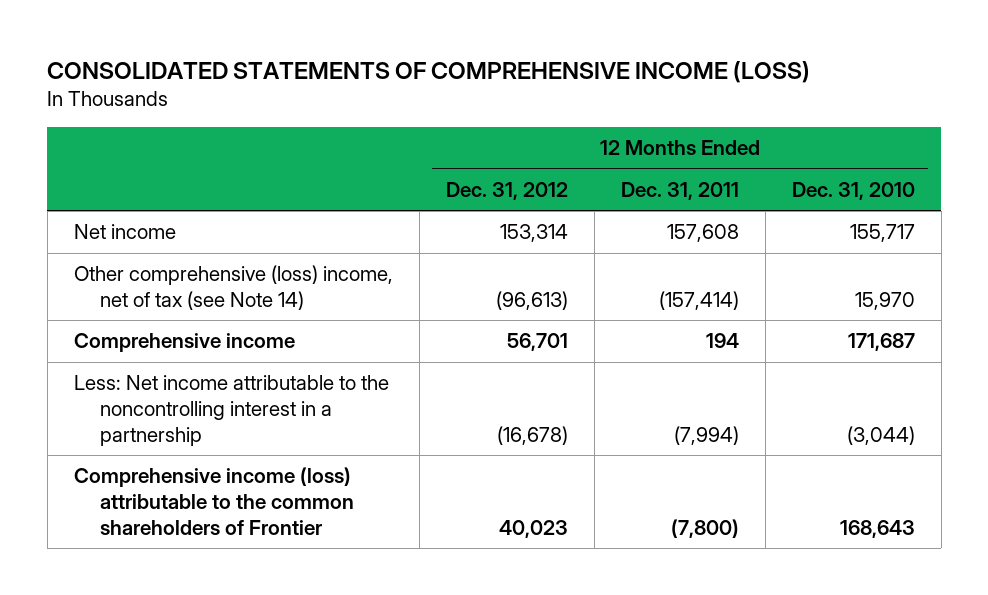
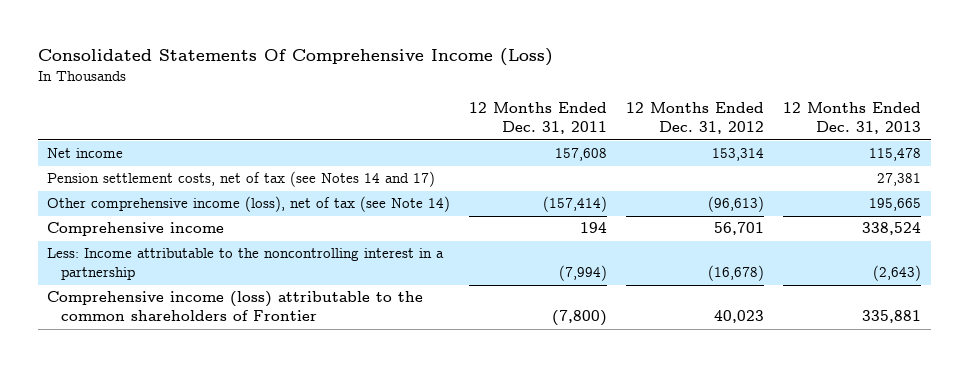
[47,60,811,83] CONSOLIDATED STATEMENTS OF COMPREHENSIVE INCOME (LOSS) -> [37,48,553,67] Consolidated Statements Of Comprehensive Income (Loss)
[791,181,915,200] Dec. 31, 2010 -> none
none -> [783,102,922,135] 12 Months Ended Dec. 31, 2013
none -> [47,171,436,188] Pension settlement costs, net of tax (see Notes 14 and 17)
[73,265,393,311] Other comprehensive (loss) income, net of tax (see Note 14) -> [47,196,451,213] Other comprehensive income (loss), net of tax (see Note 14)
[73,375,389,446] Less: Net income attributable to the noncontrolling interest in a partnership -> [47,248,445,281] Less: Income attributable to the noncontrolling interest in a partnership

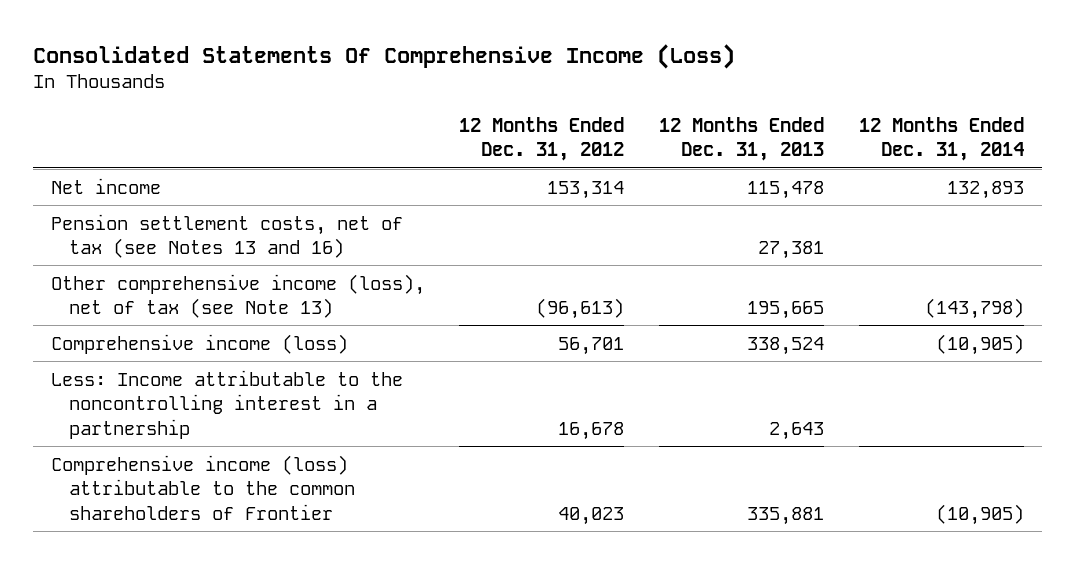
[469,102,608,135] 12 Months Ended Dec. 31, 2011 -> none
none -> [859,116,1025,162] 12 Months Ended Dec. 31, 2014
[47,171,436,188] Pension settlement costs, net of tax (see Notes 14 and 17) -> [50,213,403,259] Pension settlement costs, net of tax (see Notes 13 and 16)
[47,196,451,213] Other comprehensive income (loss), net of tax (see Note 14) -> [50,273,425,319] Other comprehensive income (loss), net of tax (see Note 13)
[47,222,225,237] Comprehensive income -> [50,333,348,354] Comprehensive income (loss)
[708,265,765,282] (16,678) -> [558,421,625,440] 16,678
[873,265,922,282] (2,643) -> [769,421,825,440] 2,643

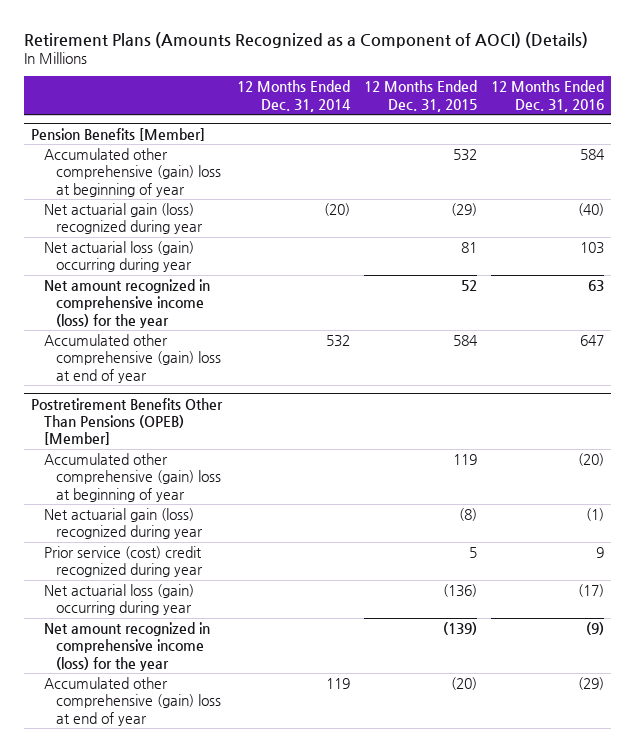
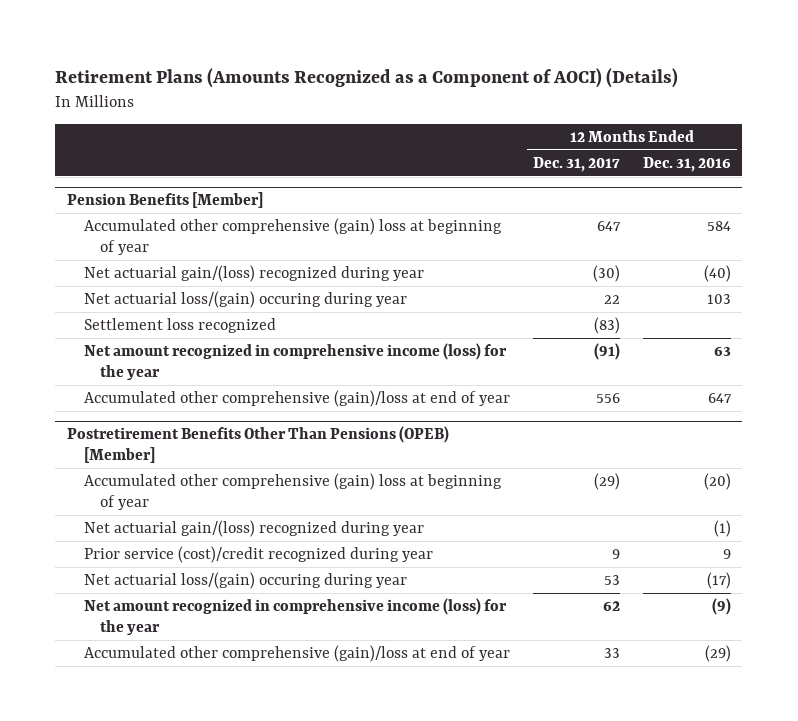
[236,80,351,112] 12 Months Ended Dec. 31, 2014 -> none
[363,80,477,112] 12 Months Ended Dec. 31, 2015 -> none
none -> [532,156,620,172] Dec. 31, 2017
[43,203,204,235] Net actuarial gain (loss) recognized during year -> [83,264,424,282] Net actuarial gain/(loss) recognized during year
[43,241,194,273] Net actuarial loss (gain) occurring during year -> [83,290,407,308] Net actuarial loss/(gain) occuring during year
none -> [83,317,276,333] Settlement loss recognized
[43,334,222,383] Accumulated other comprehensive (gain) loss at end of year -> [83,389,510,407] Accumulated other comprehensive (gain)/loss at end of year
[43,508,204,540] Net actuarial gain (loss) recognized during year -> [83,519,424,537] Net actuarial gain/(loss) recognized during year
[43,546,204,578] Prior service (cost) credit recognized during year -> [83,545,433,563] Prior service (cost)/credit recognized during year
[43,584,194,616] Net actuarial loss (gain) occurring during year -> [83,571,407,589] Net actuarial loss/(gain) occuring during year
[43,677,222,726] Accumulated other comprehensive (gain) loss at end of year -> [83,644,510,662] Accumulated other comprehensive (gain)/loss at end of year

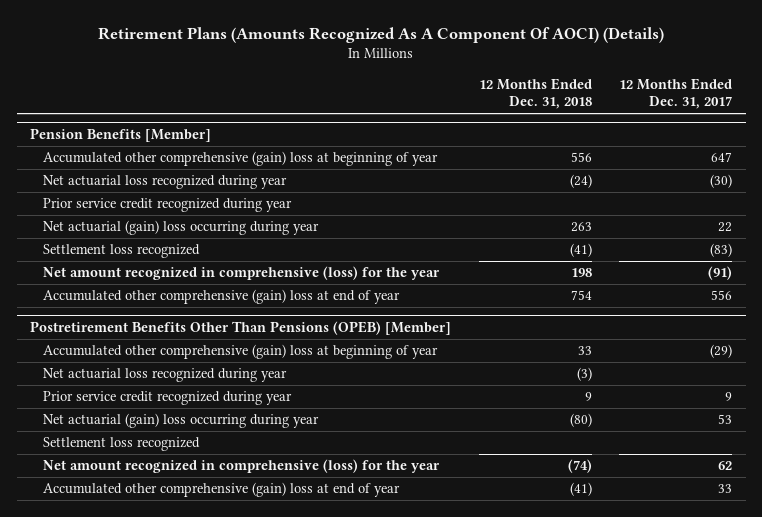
[55,67,679,88] Retirement Plans (Amounts Recognized as a Component of AOCI) (Details) -> [98,26,665,43] Retirement Plans (Amounts Recognized As A Component Of AOCI) (Details)
[642,156,731,172] Dec. 31, 2016 -> none
none -> [478,77,592,110] 12 Months Ended Dec. 31, 2018
[83,264,424,282] Net actuarial gain/(loss) recognized during year -> [43,175,288,190] Net actuarial loss recognized during year
none -> [43,198,293,213] Prior service credit recognized during year
[83,290,407,308] Net actuarial loss/(gain) occuring during year -> [43,220,320,236] Net actuarial (gain) loss occurring during year
[83,342,507,380] Net amount recognized in comprehensive income (loss) for the year -> [43,266,441,281] Net amount recognized in comprehensive (loss) for the year
[83,389,510,407] Accumulated other comprehensive (gain)/loss at end of year -> [43,289,401,305] Accumulated other comprehensive (gain) loss at end of year
[83,519,424,537] Net actuarial gain/(loss) recognized during year -> [43,368,288,383] Net actuarial loss recognized during year
[83,545,433,563] Prior service (cost)/credit recognized during year -> [43,391,293,406] Prior service credit recognized during year
[83,571,407,589] Net actuarial loss/(gain) occuring during year -> [43,413,320,429] Net actuarial (gain) loss occurring during year
none -> [43,437,201,452] Settlement loss recognized
[83,597,507,635] Net amount recognized in comprehensive income (loss) for the year -> [43,459,441,474] Net amount recognized in comprehensive (loss) for the year
[83,644,510,662] Accumulated other comprehensive (gain)/loss at end of year -> [43,482,401,498] Accumulated other comprehensive (gain) loss at end of year

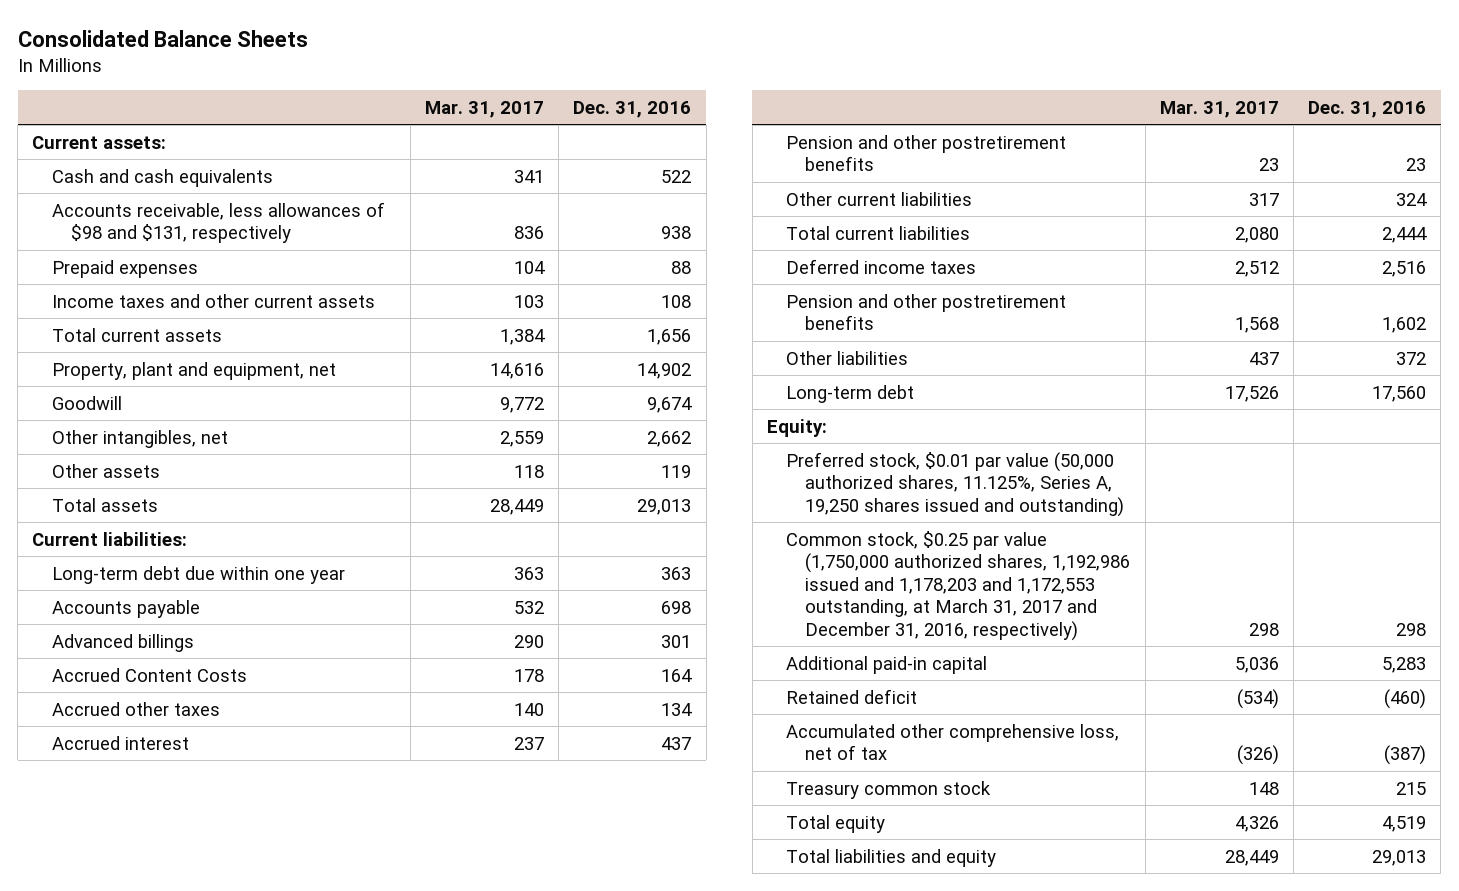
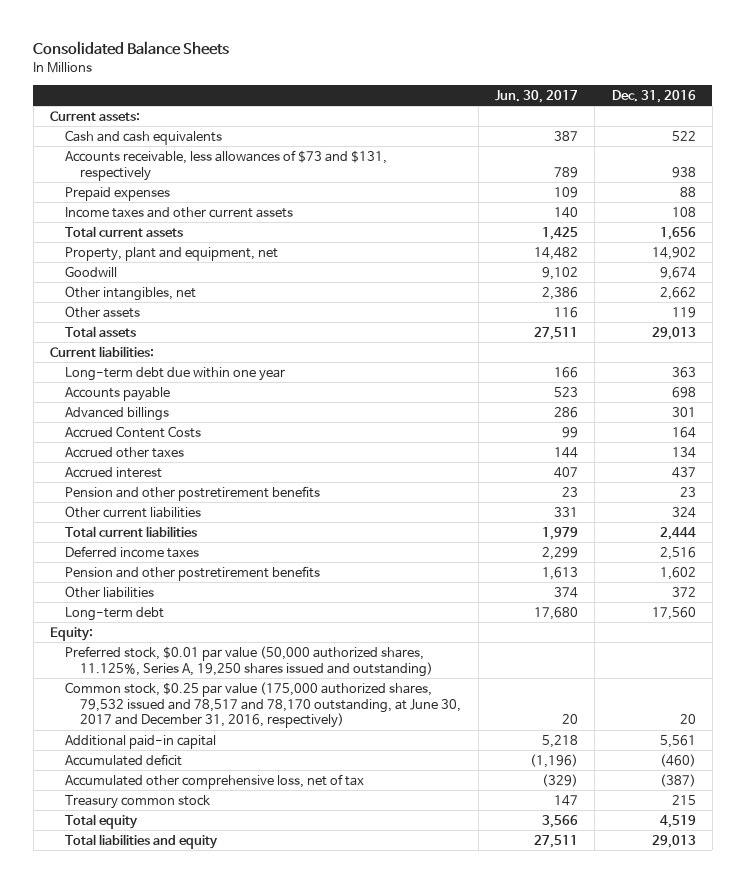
[425,100,545,118] Mar. 31, 2017 -> none
none -> [494,89,578,103] Jun. 30, 2017
[51,201,385,244] Accounts receivable, less allowances of $98 and $131, respectively -> [65,149,388,181] Accounts receivable, less allowances of $73 and $131, respectively
[786,530,1131,642] Common stock, $0.25 par value (1,750,000 authorized shares, 1,192,986 issued and 1,178,203 and 1,172,553 outstanding, at March 31, 2017 and December 31, 2016, respectively) -> [65,681,462,729] Common stock, $0.25 par value (175,000 authorized shares, 79,532 issued and 78,517 and 78,170 outstanding, at June 30, 2017 and December 31, 2016, respectively)
[1396,623,1427,637] 298 -> [679,714,696,725] 20
[1382,656,1427,673] 5,283 -> [659,734,696,748] 5,561
[786,688,918,704] Retained deficit -> [65,753,183,766] Accumulated deficit

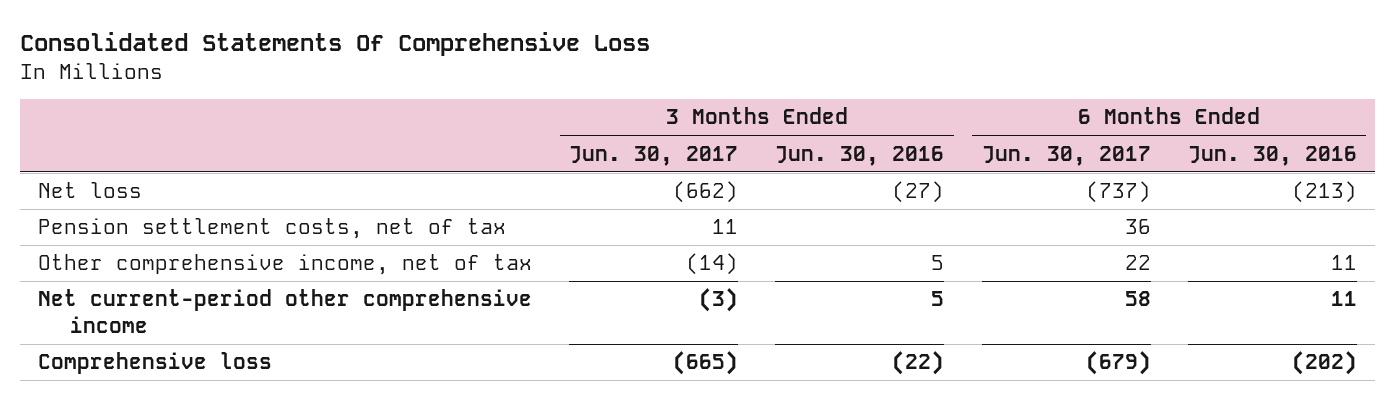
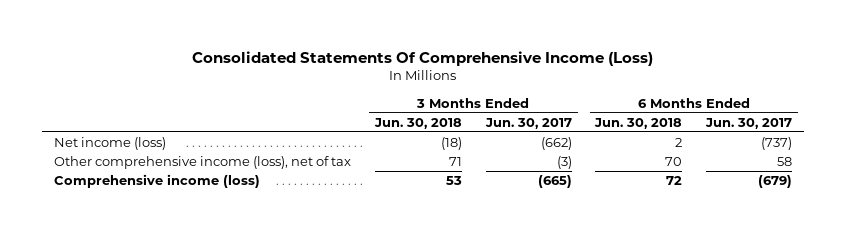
[19,32,650,57] Consolidated Statements Of Comprehensive Loss -> [192,50,654,66] Consolidated Statements Of Comprehensive Income (Loss)
[775,145,945,166] Jun. 30, 2016 -> none
[1187,145,1357,166] Jun. 30, 2016 -> none
none -> [373,117,462,129] Jun. 30, 2018
none -> [594,117,683,129] Jun. 30, 2018
[38,218,507,240] Pension settlement costs, net of tax -> none
[38,254,533,276] Other comprehensive income, net of tax -> none
[38,182,143,199] Net loss -> [53,137,166,151] Net income (loss)
[38,289,533,333] Net current-period other comprehensive income -> [53,156,351,170] Other comprehensive income (loss), net of tax
[38,352,273,375] Comprehensive loss -> [53,174,260,189] Comprehensive income (loss)

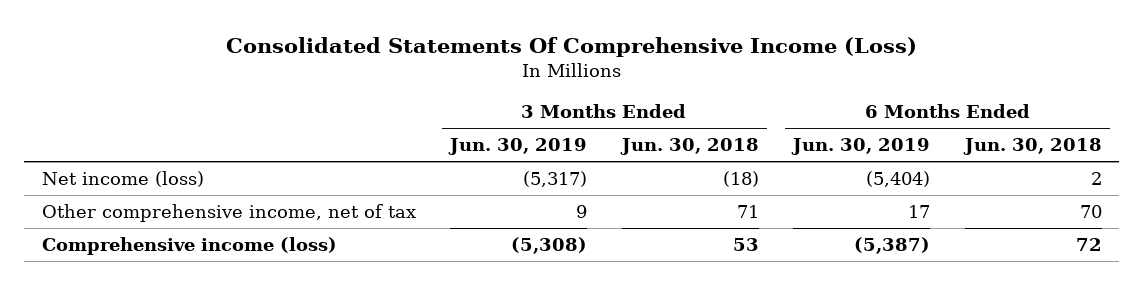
[484,117,572,129] Jun. 30, 2017 -> none
[705,117,793,129] Jun. 30, 2017 -> none
none -> [448,138,588,156] Jun. 30, 2019
none -> [791,138,931,156] Jun. 30, 2019
[53,156,351,170] Other comprehensive income (loss), net of tax -> [41,204,416,223] Other comprehensive income, net of tax

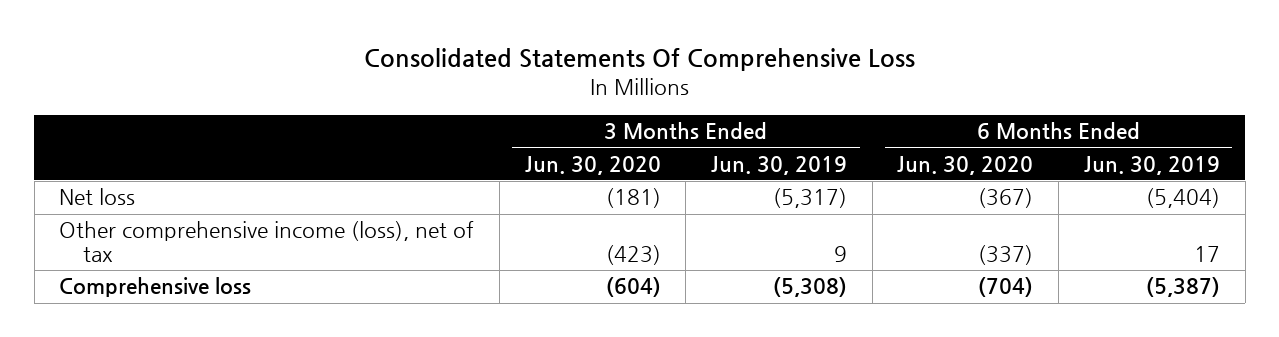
[225,36,917,57] Consolidated Statements Of Comprehensive Income (Loss) -> [363,48,915,72] Consolidated Statements Of Comprehensive Loss
[619,138,759,156] Jun. 30, 2018 -> none
[962,138,1102,156] Jun. 30, 2018 -> none
none -> [524,155,661,175] Jun. 30, 2020
none -> [897,155,1034,175] Jun. 30, 2020
[41,171,204,188] Net income (loss) -> [59,188,136,206] Net loss
[41,204,416,223] Other comprehensive income, net of tax -> [59,221,475,263] Other comprehensive income (loss), net of tax
[41,237,337,256] Comprehensive income (loss) -> [59,277,252,298] Comprehensive loss

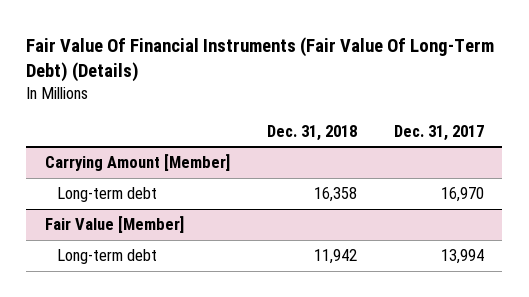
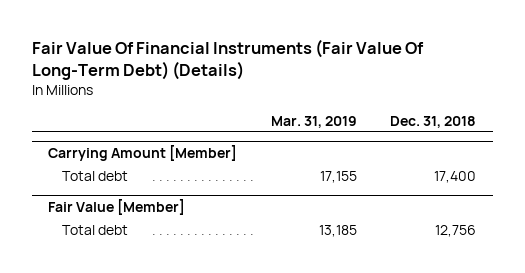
[393,124,484,141] Dec. 31, 2017 -> none
none -> [270,115,357,128] Mar. 31, 2019
[56,187,157,203] Long-term debt -> [62,170,129,181] Total debt
[313,187,357,203] 16,358 -> [434,170,477,183] 17,400
[56,249,157,265] Long-term debt -> [62,224,129,235] Total debt
[313,249,357,265] 11,942 -> [435,224,477,237] 12,756

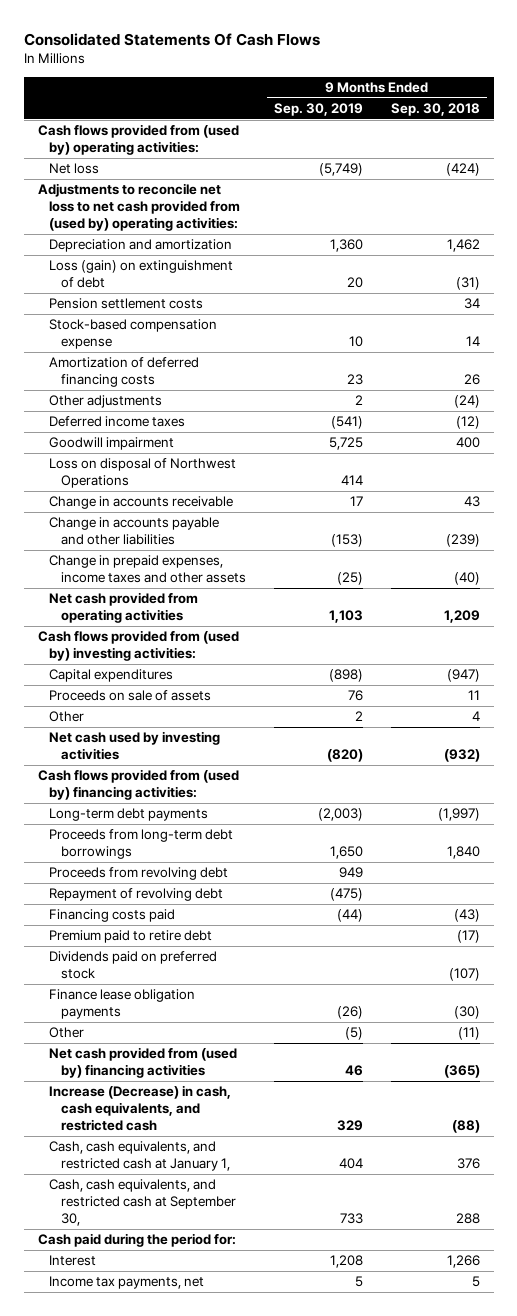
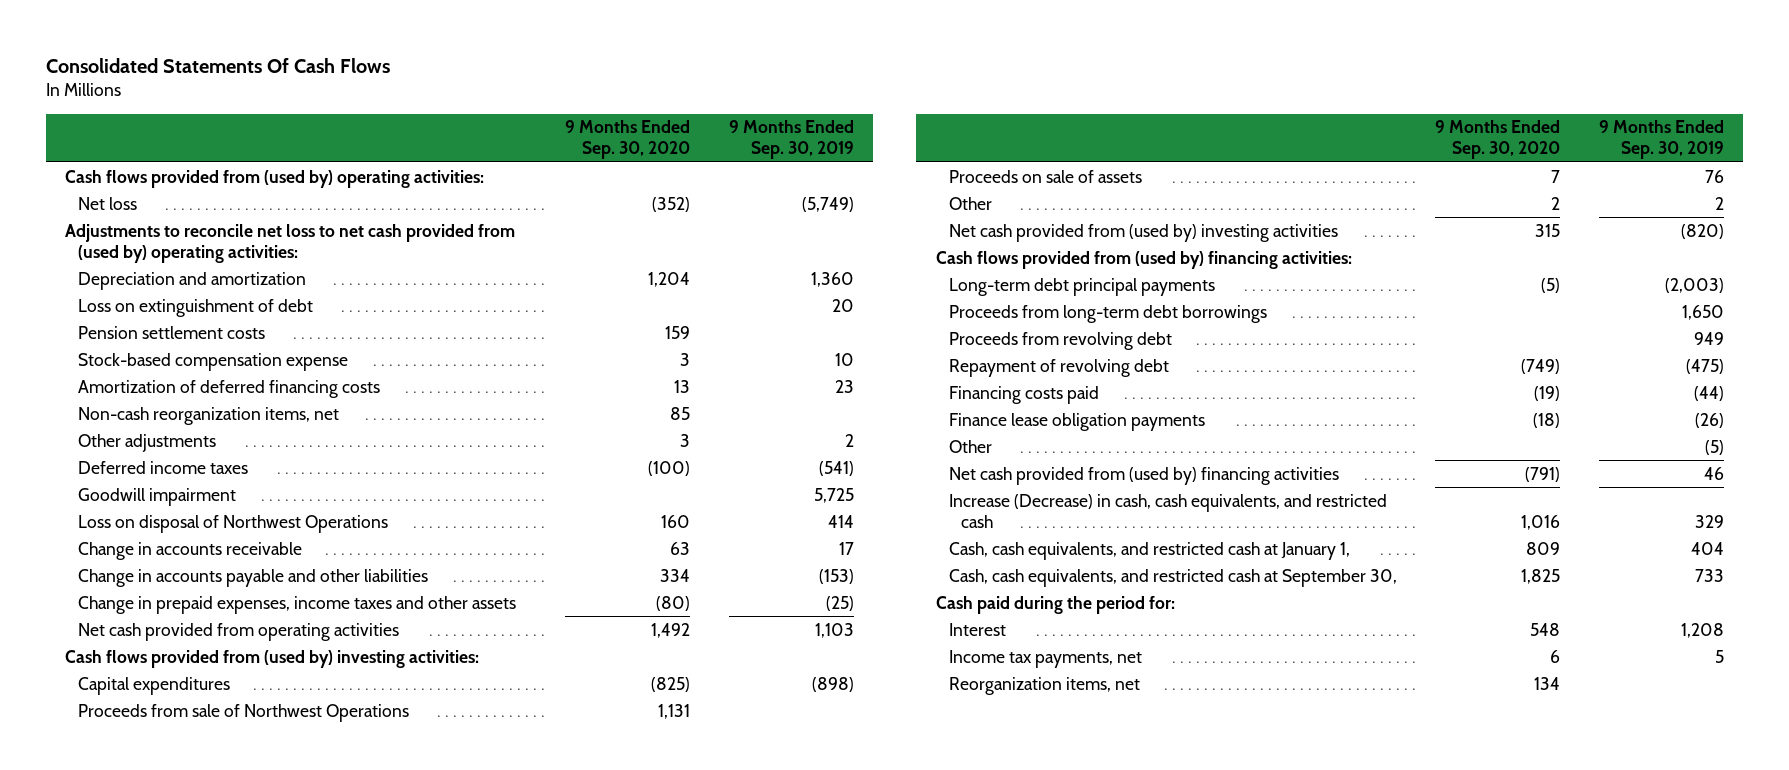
[390,103,480,117] Sep. 30, 2018 -> none
none -> [564,120,690,160] 9 Months Ended Sep. 30, 2020
[49,260,234,289] Loss (gain) on extinguishment of debt -> [78,298,314,317] Loss on extinguishment of debt
none -> [78,406,340,425] Non-cash reorganization items, net
none -> [78,703,410,722] Proceeds from sale of Northwest Operations
[49,731,221,761] Net cash used by investing activities -> [948,223,1338,242] Net cash provided from (used by) investing activities
[49,808,209,822] Long-term debt payments -> [948,277,1215,296] Long-term debt principal payments
[49,930,213,944] Premium paid to retire debt -> none
[49,951,218,980] Dividends paid on preferred stock -> none
none -> [948,676,1140,695] Reorganization items, net

